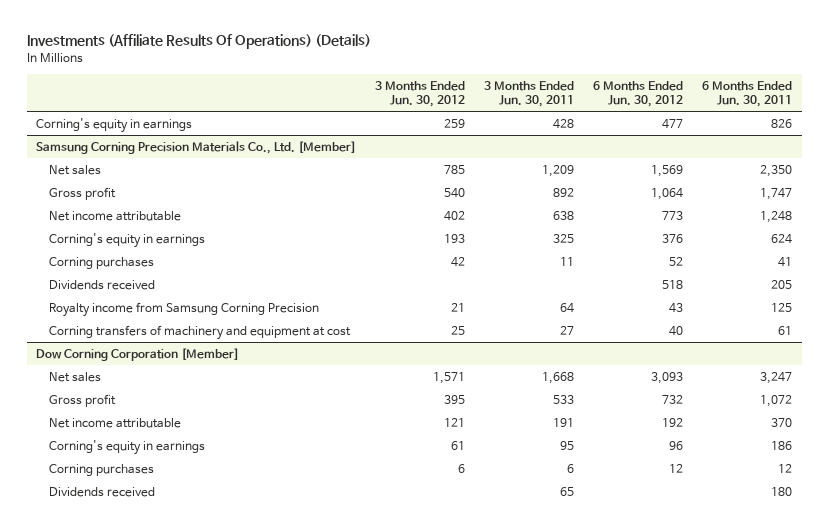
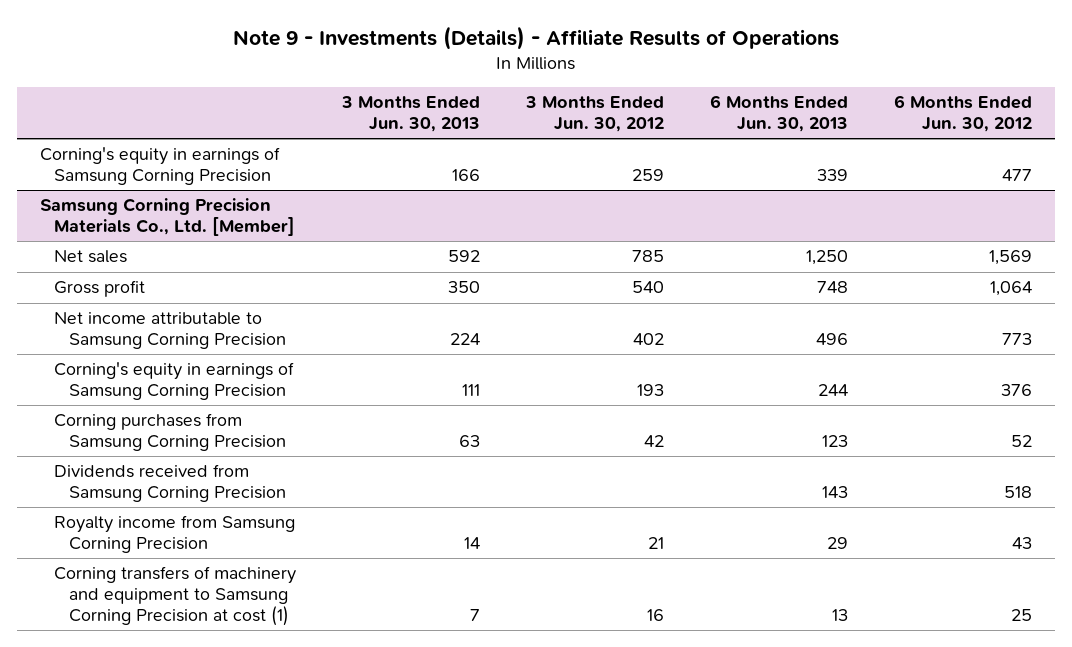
[26,34,371,50] Investments (Affiliate Results Of Operations) (Details) -> [232,25,839,50] Note 9 - Investments (Details) - Affiliate Results of Operations
[484,80,575,108] 3 Months Ended Jun. 30, 2011 -> none
[702,80,793,108] 6 Months Ended Jun. 30, 2011 -> none
none -> [341,96,481,133] 3 Months Ended Jun. 30, 2013
none -> [710,95,849,133] 6 Months Ended Jun. 30, 2013
[36,117,193,133] Corning's equity in earnings -> [39,147,280,186] Corning's equity in earnings of Samsung Corning Precision
[49,210,182,221] Net income attributable -> [54,312,287,350] Net income attributable to Samsung Corning Precision
[49,232,206,248] Corning's equity in earnings -> [54,362,295,401] Corning's equity in earnings of Samsung Corning Precision
[49,256,155,269] Corning purchases -> [54,413,287,452] Corning purchases from Samsung Corning Precision
[49,279,156,290] Dividends received -> [54,464,287,503] Dividends received from Samsung Corning Precision
[36,347,240,361] Dow Corning Corporation [Member] -> none
[49,371,102,382] Net sales -> none
[49,393,117,407] Gross profit -> none
[49,417,182,428] Net income attributable -> none
[49,439,206,455] Corning's equity in earnings -> none
[49,463,155,476] Corning purchases -> none
[49,486,156,497] Dividends received -> none
[49,324,352,340] Corning transfers of machinery and equipment at cost -> [54,566,297,627] Corning transfers of machinery and equipment to Samsung Corning Precision at cost (1)
[451,325,466,335] 25 -> [647,609,665,622] 16
[669,325,684,336] 40 -> [1011,609,1033,622] 25

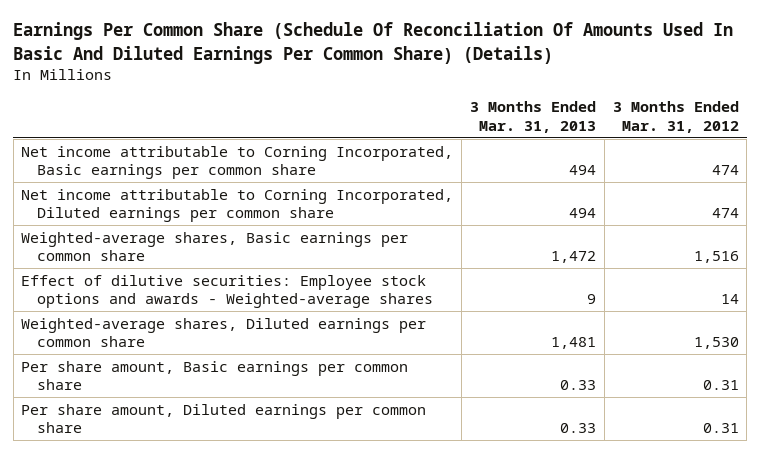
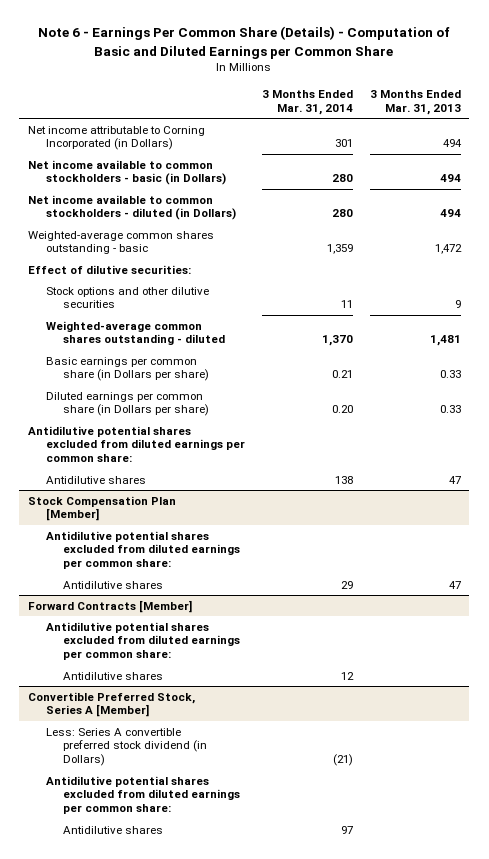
[13,22,734,64] Earnings Per Common Share (Schedule Of Reconciliation Of Amounts Used In Basic And Diluted Earnings Per Common Share) (Details) -> [38,26,451,59] Note 6 - Earnings Per Common Share (Details) - Computation of Basic and Diluted Earnings per Common Share
[612,101,739,133] 3 Months Ended Mar. 31, 2012 -> none
none -> [261,89,353,115] 3 Months Ended Mar. 31, 2014
[21,274,433,309] Effect of dilutive securities: Employee stock options and awards - Weighted-average shares -> none
[21,145,454,180] Net income attributable to Corning Incorporated, Basic earnings per common share -> [27,125,205,151] Net income attributable to Corning Incorporated (in Dollars)
none -> [27,159,226,186] Net income available to common stockholders - basic (in Dollars)
[21,188,454,223] Net income attributable to Corning Incorporated, Diluted earnings per common share -> [27,194,236,221] Net income available to common stockholders - diluted (in Dollars)
[21,231,409,262] Weighted-average shares, Basic earnings per common share -> [27,230,214,255] Weighted-average common shares outstanding - basic
none -> [27,264,191,274] Effect of dilutive securities:
none -> [45,286,209,309] Stock options and other dilutive securities
[21,317,427,348] Weighted-average shares, Diluted earnings per common share -> [45,320,226,346] Weighted-average common shares outstanding - diluted
[21,360,409,391] Per share amount, Basic earnings per common share -> [45,356,210,382] Basic earnings per common share (in Dollars per share)
[21,403,427,434] Per share amount, Diluted earnings per common share -> [45,391,210,417] Diluted earnings per common share (in Dollars per share)
none -> [27,425,245,463] Antidilutive potential shares excluded from diluted earnings per common share:
none -> [45,475,146,484] Antidilutive shares
none -> [27,495,176,522] Stock Compensation Plan [Member]
none -> [45,530,241,570] Antidilutive potential shares excluded from diluted earnings per common share:
none -> [63,580,164,589] Antidilutive shares
none -> [27,599,192,613] Forward Contracts [Member]
none -> [45,621,241,661] Antidilutive potential shares excluded from diluted earnings per common share:
none -> [63,671,164,680] Antidilutive shares
none -> [27,691,195,718] Convertible Preferred Stock, Series A [Member]
none -> [45,727,208,767] Less: Series A convertible preferred stock dividend (in Dollars)
none -> [45,775,241,815] Antidilutive potential shares excluded from diluted earnings per common share:
none -> [63,825,164,834] Antidilutive shares

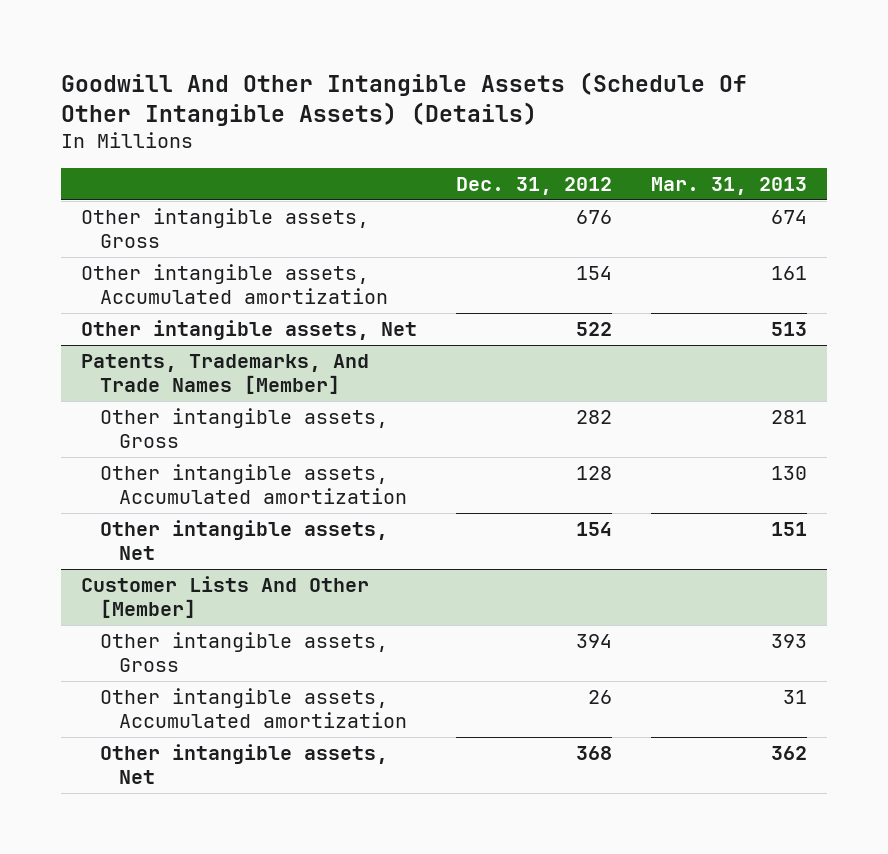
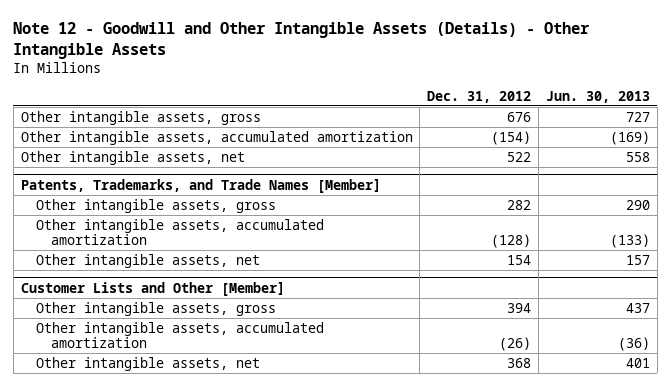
[61,71,748,127] Goodwill And Other Intangible Assets (Schedule Of Other Intangible Assets) (Details) -> [13,21,591,59] Note 12 - Goodwill and Other Intangible Assets (Details) - Other Intangible Assets
[651,177,808,196] Mar. 31, 2013 -> none
none -> [545,90,650,103] Jun. 30, 2013
[81,208,370,249] Other intangible assets, Gross -> [20,110,261,125] Other intangible assets, gross
[81,264,389,305] Other intangible assets, Accumulated amortization -> [20,130,413,145] Other intangible assets, accumulated amortization
[576,266,613,281] 154 -> [491,130,532,145] (154)
[81,320,418,341] Other intangible assets, Net -> [20,150,245,165] Other intangible assets, net
[81,354,370,395] Patents, Trademarks, And Trade Names [Member] -> [20,178,381,193] Patents, Trademarks, and Trade Names [Member]
[100,408,389,449] Other intangible assets, Gross -> [35,198,276,213] Other intangible assets, gross
[100,464,408,505] Other intangible assets, Accumulated amortization -> [35,218,324,246] Other intangible assets, accumulated amortization
[576,466,613,481] 128 -> [491,234,532,249] (128)
[100,520,389,561] Other intangible assets, Net -> [35,253,260,268] Other intangible assets, net
[81,576,370,619] Customer Lists And Other [Member] -> [20,281,285,296] Customer Lists and Other [Member]
[100,632,389,673] Other intangible assets, Gross -> [35,301,276,316] Other intangible assets, gross
[100,688,408,729] Other intangible assets, Accumulated amortization -> [35,321,324,349] Other intangible assets, accumulated amortization
[588,690,613,705] 26 -> [499,337,532,352] (26)
[100,744,389,785] Other intangible assets, Net -> [35,356,260,371] Other intangible assets, net

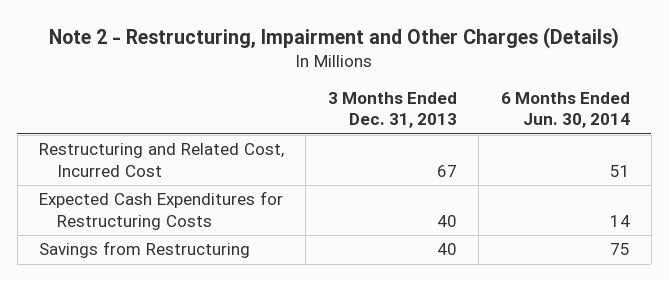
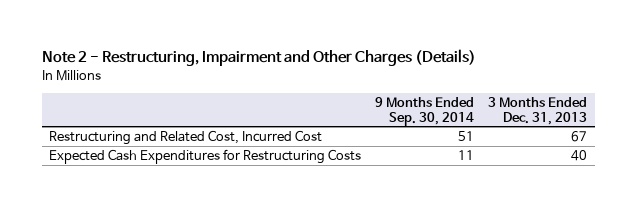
[500,92,630,129] 6 Months Ended Jun. 30, 2014 -> none
none -> [375,96,475,126] 9 Months Ended Sep. 30, 2014
[39,241,251,259] Savings from Restructuring -> none

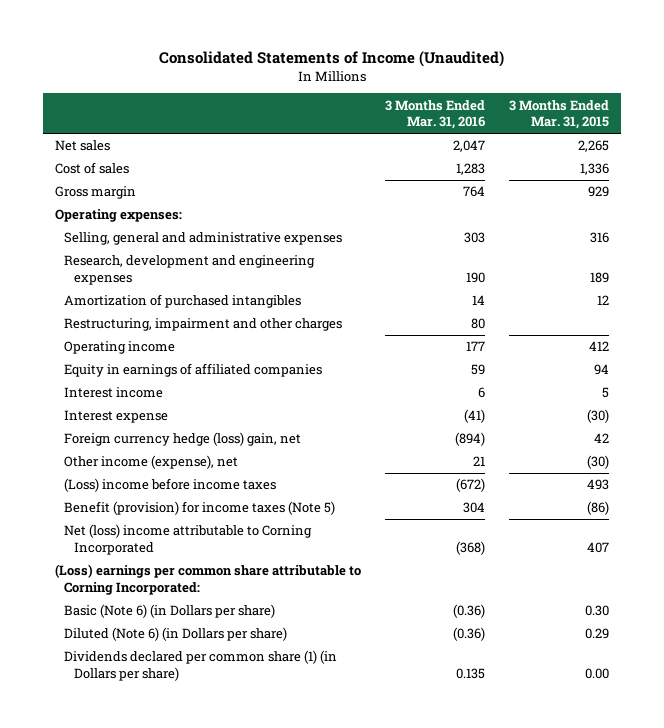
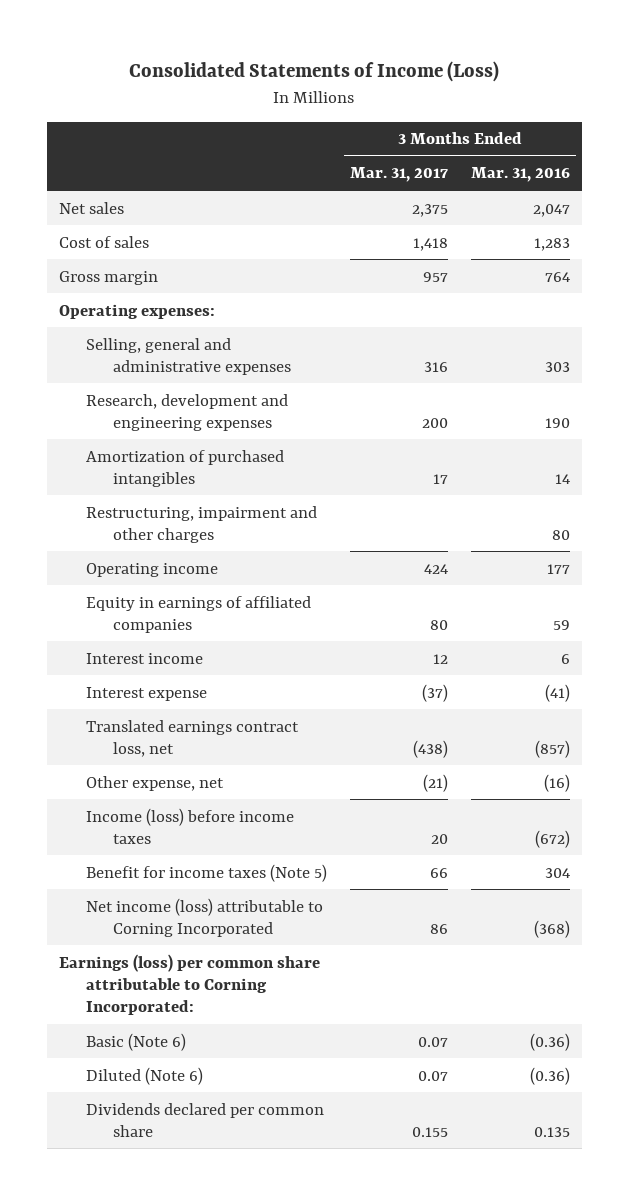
[158,51,504,68] Consolidated Statements of Income (Unaudited) -> [129,60,500,82] Consolidated Statements of Income (Loss)
[508,99,609,130] 3 Months Ended Mar. 31, 2015 -> none
none -> [349,167,448,183] Mar. 31, 2017
[64,432,302,447] Foreign currency hedge (loss) gain, net -> none
none -> [85,719,299,757] Translated earnings contract loss, net
[64,455,239,470] Other income (expense), net -> [85,775,224,791] Other expense, net
[472,456,485,467] 21 -> [544,773,571,792] (16)
[64,478,277,493] (Loss) income before income taxes -> [85,807,294,844] Income (loss) before income taxes
[64,501,336,516] Benefit (provision) for income taxes (Note 5) -> [85,863,327,882] Benefit for income taxes (Note 5)
[64,524,313,555] Net (loss) income attributable to Corning Incorporated -> [85,897,323,937] Net income (loss) attributable to Corning Incorporated
[55,564,362,595] (Loss) earnings per common share attributable to Corning Incorporated: -> [58,953,320,1015] Earnings (loss) per common share attributable to Corning Incorporated:
[64,604,276,619] Basic (Note 6) (in Dollars per share) -> [85,1032,186,1051] Basic (Note 6)
[64,627,288,642] Diluted (Note 6) (in Dollars per share) -> [85,1066,203,1085] Diluted (Note 6)
[64,650,338,681] Dividends declared per common share (1) (in Dollars per share) -> [85,1102,324,1137] Dividends declared per common share

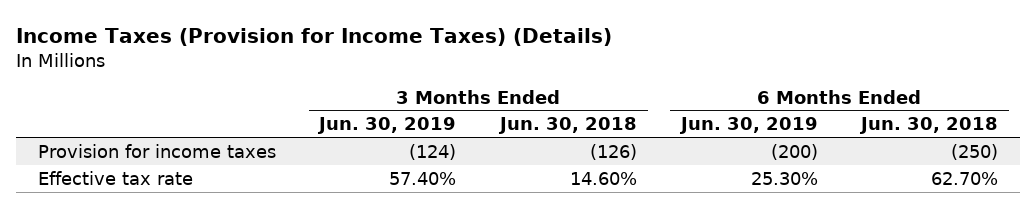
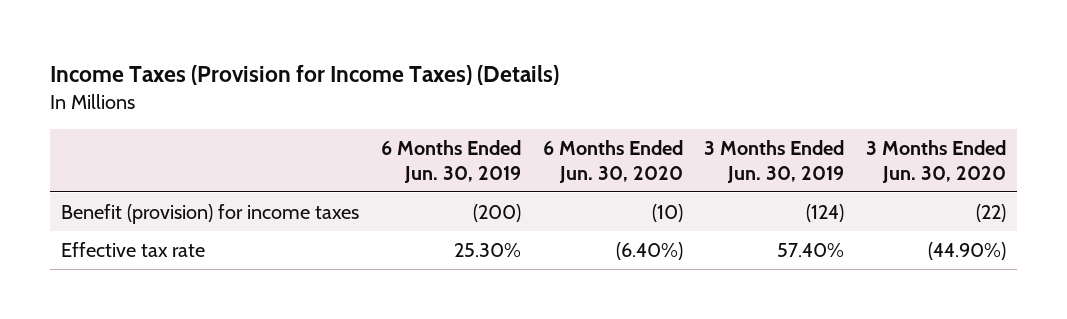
[498,117,638,135] Jun. 30, 2018 -> none
[859,117,999,135] Jun. 30, 2018 -> none
none -> [542,139,683,183] 6 Months Ended Jun. 30, 2020
none -> [866,139,1007,183] 3 Months Ended Jun. 30, 2020
[37,143,276,158] Provision for income taxes -> [61,204,360,225] Benefit (provision) for income taxes

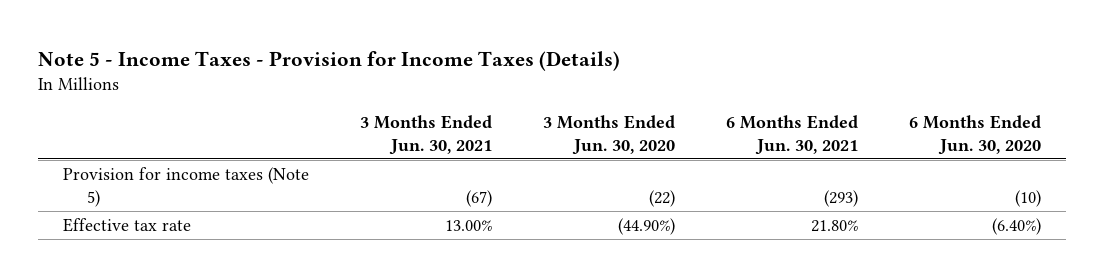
[50,64,560,85] Income Taxes (Provision for Income Taxes) (Details) -> [37,50,620,71] Note 5 - Income Taxes - Provision for Income Taxes (Details)
[380,139,521,183] 6 Months Ended Jun. 30, 2019 -> none
[704,139,845,183] 3 Months Ended Jun. 30, 2019 -> none
none -> [359,115,492,155] 3 Months Ended Jun. 30, 2021
none -> [725,115,858,155] 6 Months Ended Jun. 30, 2021
[61,204,360,225] Benefit (provision) for income taxes -> [62,167,309,207] Provision for income taxes (Note 5)

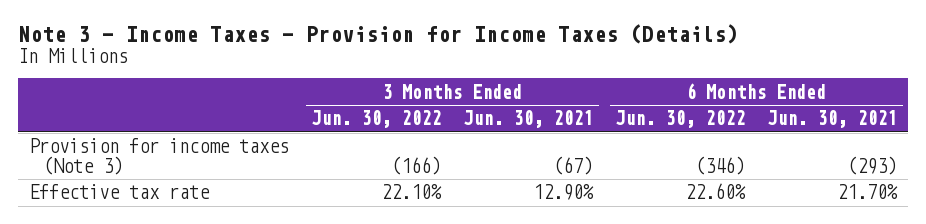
[37,50,620,71] Note 5 - Income Taxes - Provision for Income Taxes (Details) -> [18,24,739,45] Note 3 - Income Taxes - Provision for Income Taxes (Details)
[542,115,675,155] 3 Months Ended Jun. 30, 2020 -> none
[908,115,1041,155] 6 Months Ended Jun. 30, 2020 -> none
none -> [311,110,442,129] Jun. 30, 2022
none -> [615,110,746,129] Jun. 30, 2022
[62,167,309,207] Provision for income taxes (Note 5) -> [29,138,290,175] Provision for income taxes (Note 3)
[444,220,492,232] 13.00% -> [533,184,595,201] 12.90%
[810,220,858,233] 21.80% -> [837,184,899,200] 21.70%

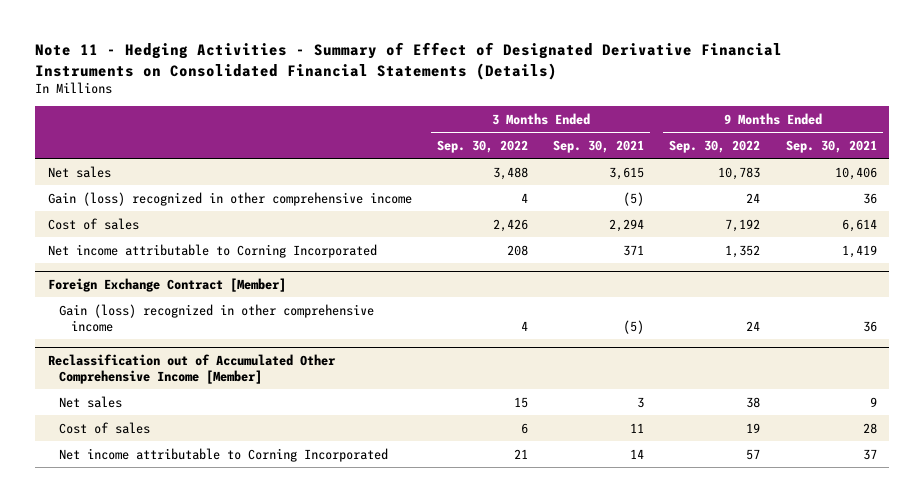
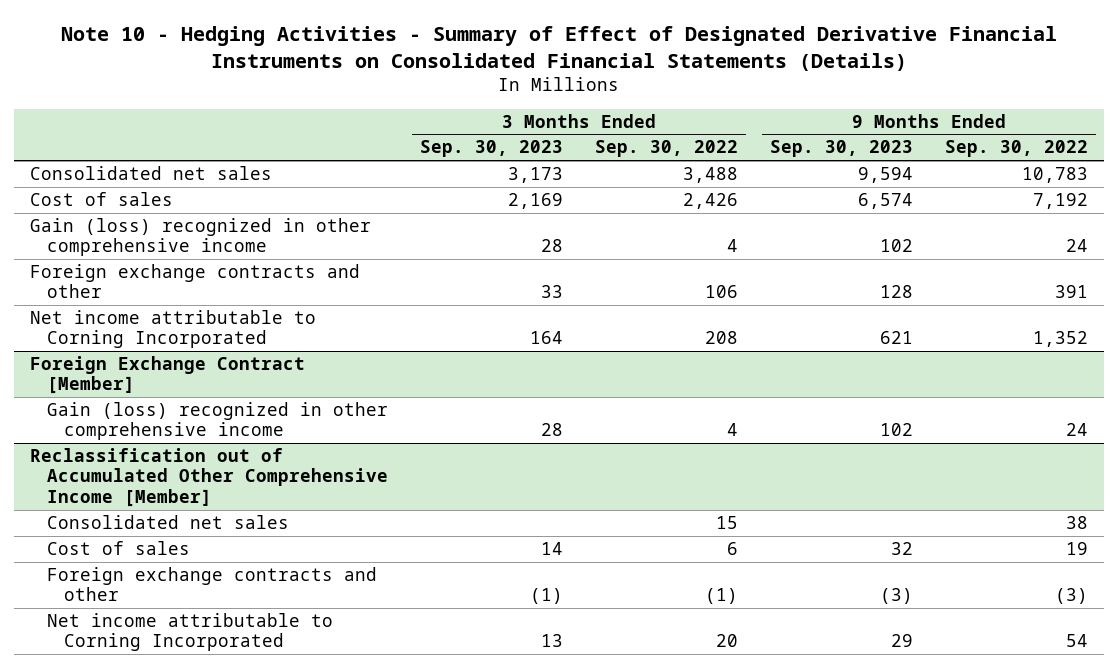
[35,42,783,80] Note 11 - Hedging Activities - Summary of Effect of Designated Derivative Financial Instruments on Consolidated Financial Statements (Details) -> [61,25,1058,71] Note 10 - Hedging Activities - Summary of Effect of Designated Derivative Financial Instruments on Consolidated Financial Statements (Details)
[553,139,645,153] Sep. 30, 2021 -> none
[785,139,877,153] Sep. 30, 2021 -> none
none -> [419,140,563,158] Sep. 30, 2023
none -> [770,140,914,158] Sep. 30, 2023
[47,165,111,178] Net sales -> [30,166,273,181] Consolidated net sales
[47,191,412,206] Gain (loss) recognized in other comprehensive income -> [30,218,372,257] Gain (loss) recognized in other comprehensive income
none -> [30,264,361,299] Foreign exchange contracts and other
[59,395,123,408] Net sales -> [46,515,289,530] Consolidated net sales
none -> [46,567,377,602] Foreign exchange contracts and other
[513,448,528,459] 21 -> [715,634,738,648] 20
[746,448,761,460] 57 -> [1066,634,1089,648] 54

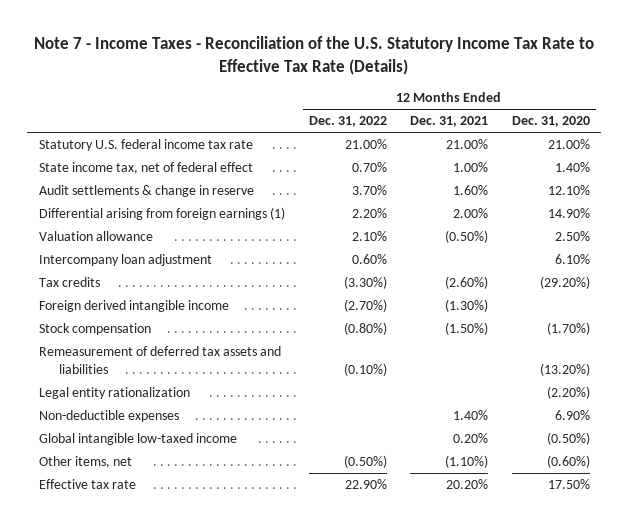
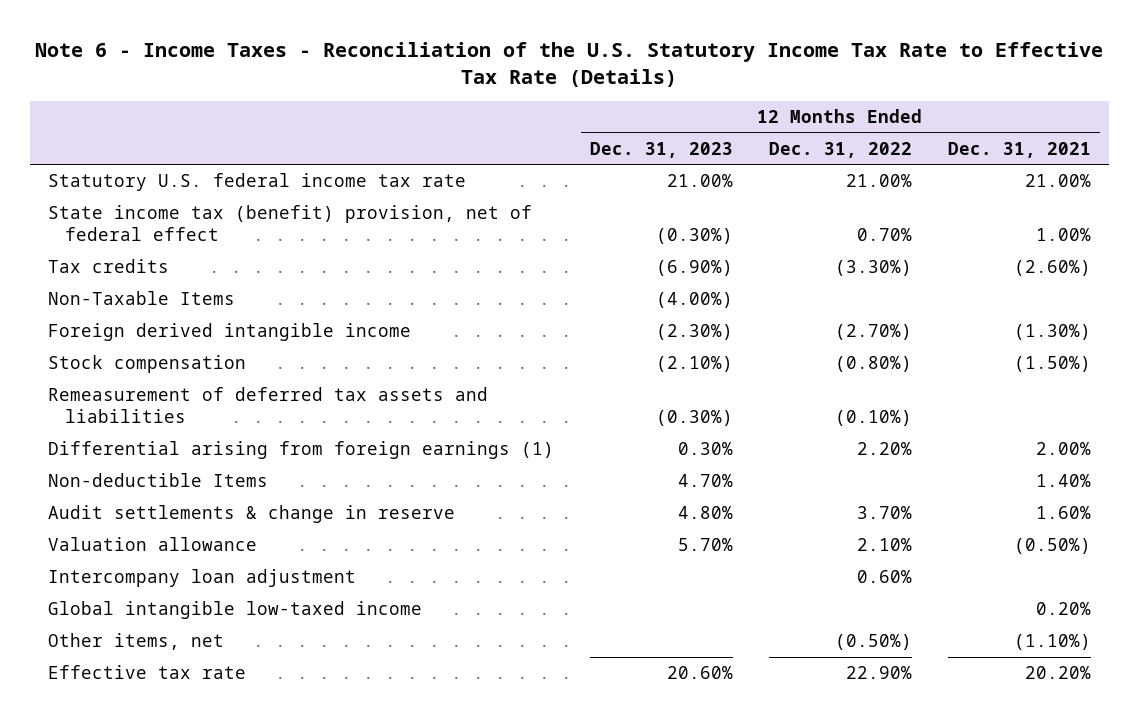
[34,36,595,75] Note 7 - Income Taxes - Reconciliation of the U.S. Statutory Income Tax Rate to Effective Tax Rate (Details) -> [35,41,1104,87] Note 6 - Income Taxes - Reconciliation of the U.S. Statutory Income Tax Rate to Effective Tax Rate (Details)
[511,116,590,128] Dec. 31, 2020 -> none
none -> [589,141,733,158] Dec. 31, 2023
[39,162,254,175] State income tax, net of federal effect -> [47,205,532,242] State income tax (benefit) provision, net of federal effect
none -> [47,291,235,306] Non-Taxable Items
[39,387,191,400] Legal entity rationalization -> none
[39,207,286,221] Differential arising from foreign earnings (1) -> [47,441,554,460] Differential arising from foreign earnings (1)
[39,410,180,423] Non-deductible expenses -> [47,473,268,488] Non-deductible Items
[39,185,255,198] Audit settlements & change in reserve -> [47,505,455,524] Audit settlements & change in reserve
[39,231,154,242] Valuation allowance -> [47,537,257,552] Valuation allowance
[39,254,213,267] Intercompany loan adjustment -> [47,569,356,588] Intercompany loan adjustment

